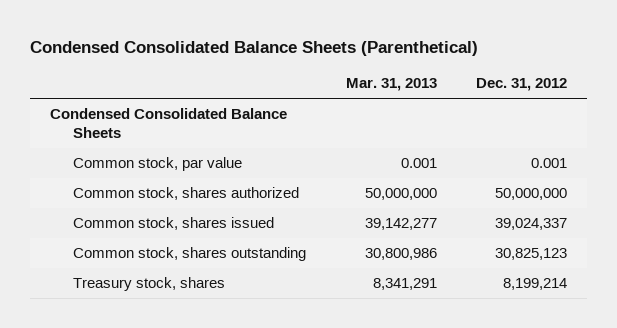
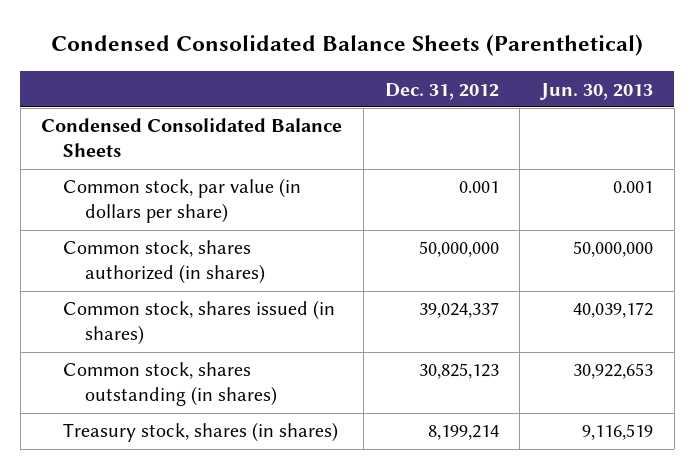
[345,78,437,92] Mar. 31, 2013 -> none
none -> [538,82,653,100] Jun. 30, 2013
[73,156,243,171] Common stock, par value -> [63,178,302,224] Common stock, par value (in dollars per share)
[73,186,300,200] Common stock, shares authorized -> [63,240,266,285] Common stock, shares authorized (in shares)
[73,216,275,230] Common stock, shares issued -> [63,300,336,346] Common stock, shares issued (in shares)
[73,246,307,261] Common stock, shares outstanding -> [63,362,278,407] Common stock, shares outstanding (in shares)
[73,276,226,291] Treasury stock, shares -> [63,422,339,443] Treasury stock, shares (in shares)

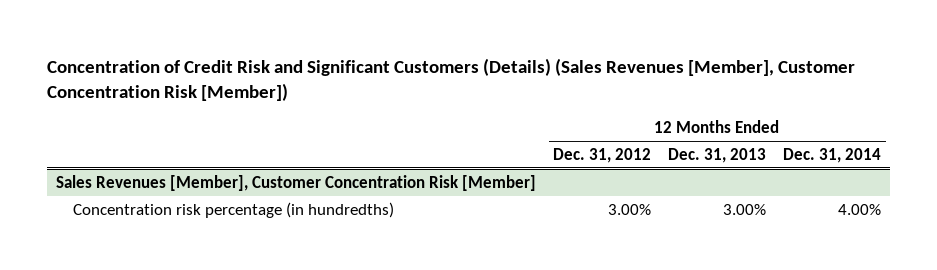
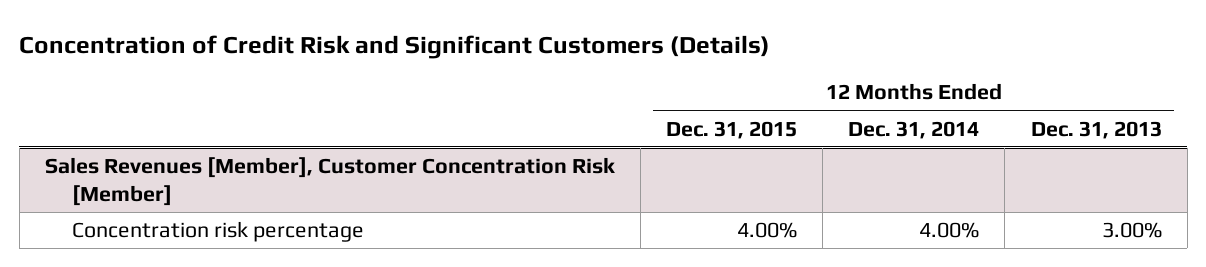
[47,57,856,102] Concentration of Credit Risk and Significant Customers (Details) (Sales Revenues [Member], Customer Concentration Risk [Member]) -> [19,34,771,59] Concentration of Credit Risk and Significant Customers (Details)
[553,148,652,164] Dec. 31, 2012 -> none
none -> [666,120,798,139] Dec. 31, 2015
[73,201,395,218] Concentration risk percentage (in hundredths) -> [71,221,364,243] Concentration risk percentage

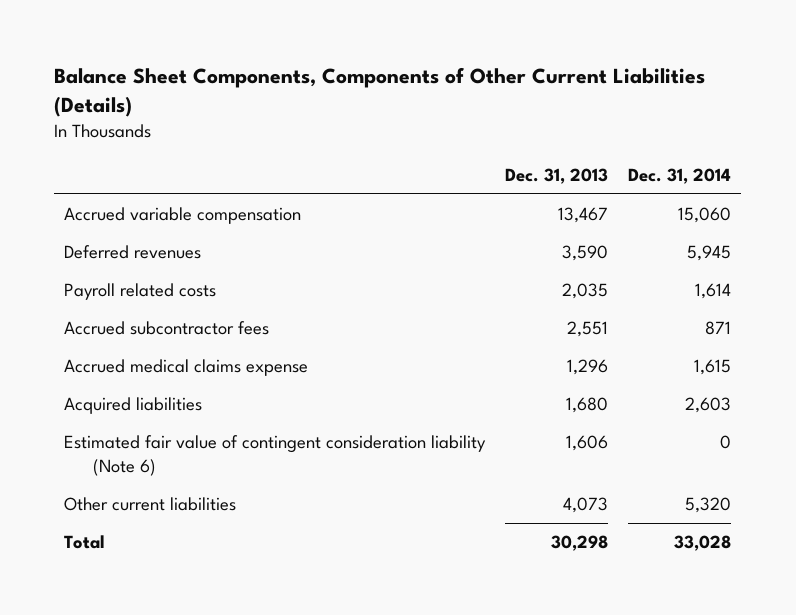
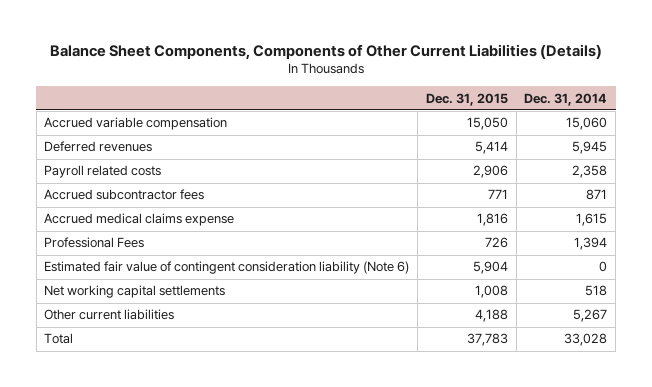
[505,167,609,184] Dec. 31, 2013 -> none
none -> [425,92,508,106] Dec. 31, 2015
[695,283,732,300] 1,614 -> [572,165,608,179] 2,358
[64,397,203,415] Acquired liabilities -> none
none -> [44,237,145,249] Professional Fees
none -> [44,285,226,299] Net working capital settlements
[685,497,732,514] 5,320 -> [573,309,608,323] 5,267

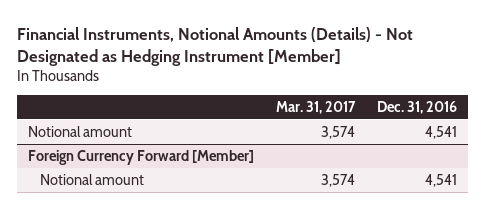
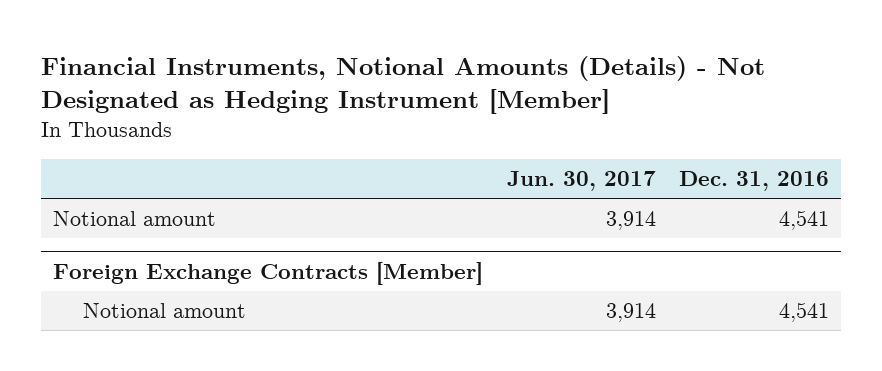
[275,100,356,114] Mar. 31, 2017 -> none
none -> [506,170,656,191] Jun. 30, 2017
[28,149,255,165] Foreign Currency Forward [Member] -> [53,261,484,285] Foreign Exchange Contracts [Member]

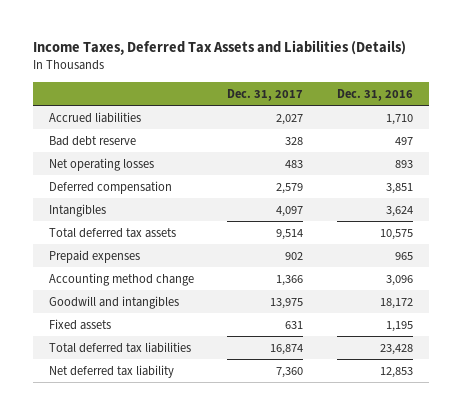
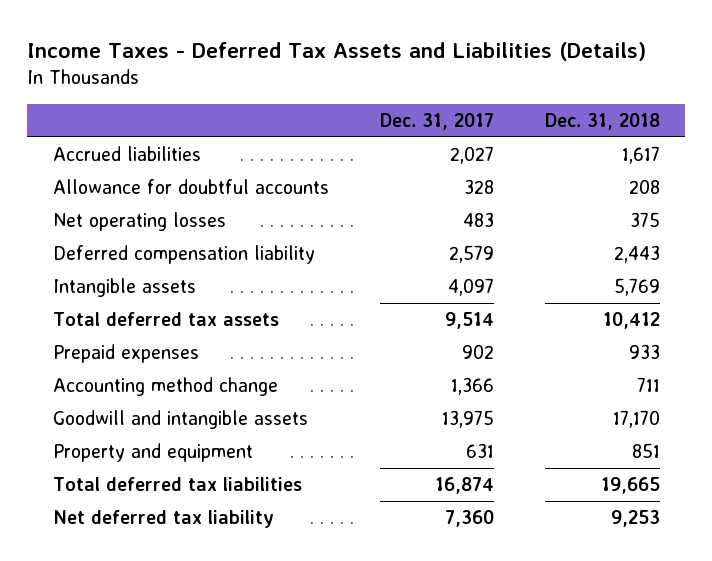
[32,40,406,56] Income Taxes, Deferred Tax Assets and Liabilities (Details) -> [27,41,647,61] Income Taxes - Deferred Tax Assets and Liabilities (Details)
[336,88,413,101] Dec. 31, 2016 -> none
none -> [544,113,660,131] Dec. 31, 2018
[49,135,137,146] Bad debt reserve -> [52,179,329,195] Allowance for doubtful accounts
[49,180,173,194] Deferred compensation -> [52,245,315,265] Deferred compensation liability
[49,203,107,217] Intangibles -> [52,278,196,298] Intangible assets
[49,295,180,309] Goodwill and intangibles -> [52,410,308,430] Goodwill and intangible assets
[49,318,112,330] Fixed assets -> [52,443,253,463] Property and equipment

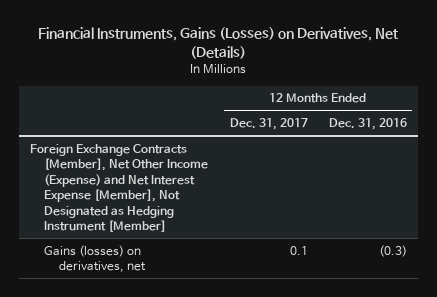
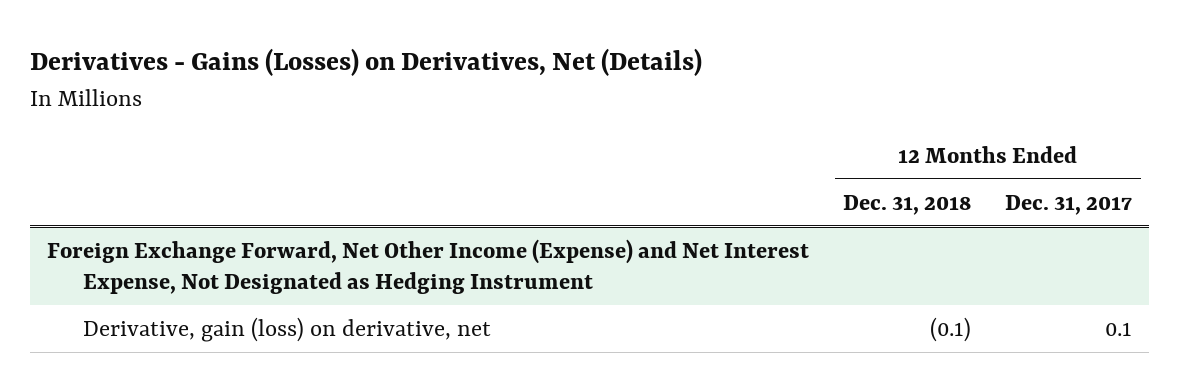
[38,27,399,59] Financial Instruments, Gains (Losses) on Derivatives, Net (Details) -> [29,48,702,77] Derivatives - Gains (Losses) on Derivatives, Net (Details)
[328,118,407,131] Dec. 31, 2016 -> none
none -> [843,194,972,215] Dec. 31, 2018
[29,143,209,233] Foreign Exchange Contracts [Member], Net Other Income (Expense) and Net Interest Expense [Member], Not Designated as Hedging Instrument [Member] -> [47,238,810,294] Foreign Exchange Forward, Net Other Income (Expense) and Net Interest Expense, Not Designated as Hedging Instrument
[44,244,146,274] Gains (losses) on derivatives, net -> [82,316,491,342] Derivative, gain (loss) on derivative, net

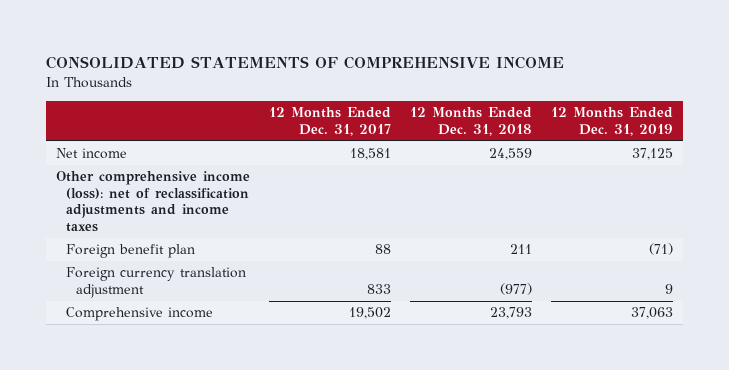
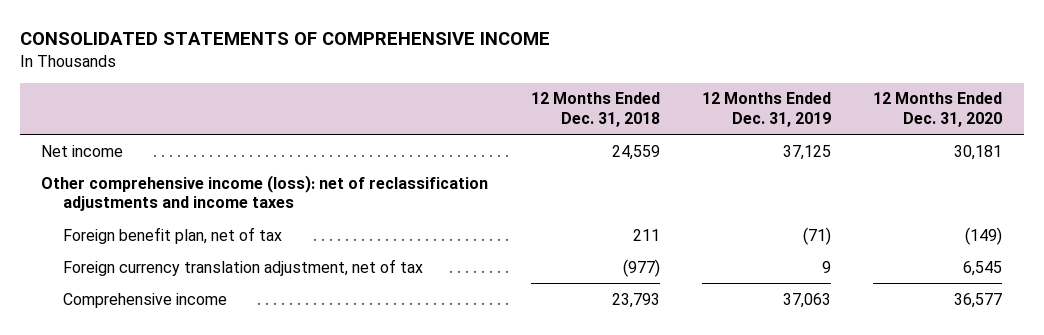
[268,107,391,136] 12 Months Ended Dec. 31, 2017 -> none
none -> [873,92,1003,128] 12 Months Ended Dec. 31, 2020
[65,244,195,259] Foreign benefit plan -> [62,226,282,244] Foreign benefit plan, net of tax
[65,267,246,298] Foreign currency translation adjustment -> [62,258,423,276] Foreign currency translation adjustment, net of tax

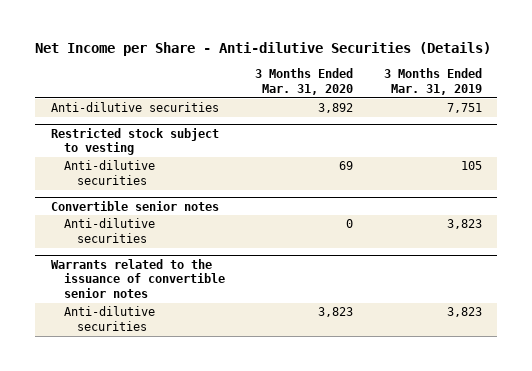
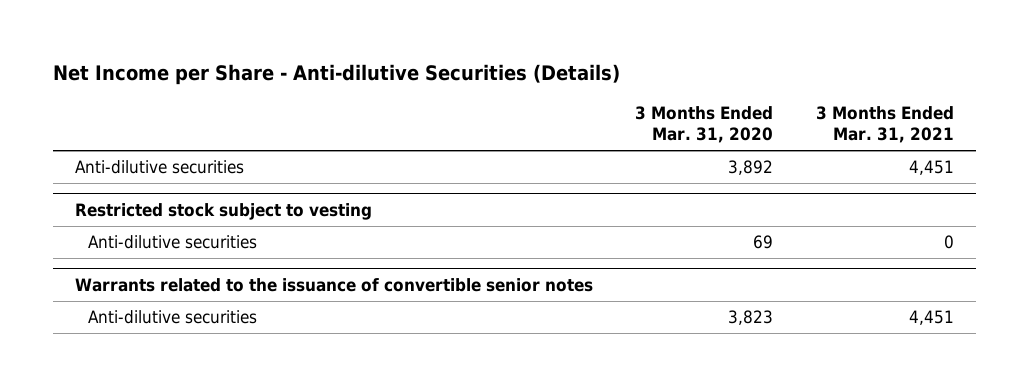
[383,68,482,95] 3 Months Ended Mar. 31, 2019 -> none
none -> [816,106,955,144] 3 Months Ended Mar. 31, 2021
[50,200,219,211] Convertible senior notes -> none
[63,218,155,243] Anti-dilutive securities -> none

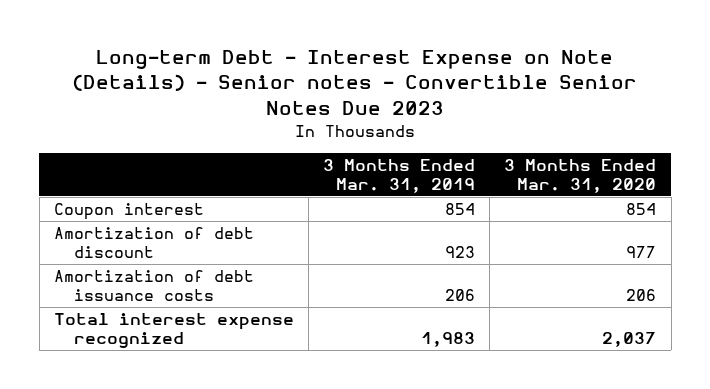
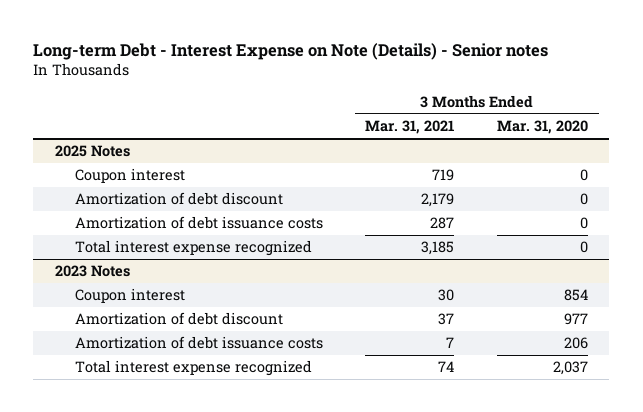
[72,50,638,115] Long-term Debt - Interest Expense on Note (Details) - Senior notes - Convertible Senior Notes Due 2023 -> [33,42,549,60] Long-term Debt - Interest Expense on Note (Details) - Senior notes
[323,158,476,194] 3 Months Ended Mar. 31, 2019 -> none
none -> [365,120,455,135] Mar. 31, 2021
none -> [54,145,130,158] 2025 Notes
none -> [74,168,185,184] Coupon interest
none -> [74,192,283,206] Amortization of debt discount
none -> [74,216,323,230] Amortization of debt issuance costs
none -> [74,240,312,257] Total interest expense recognized
none -> [54,265,130,278] 2023 Notes

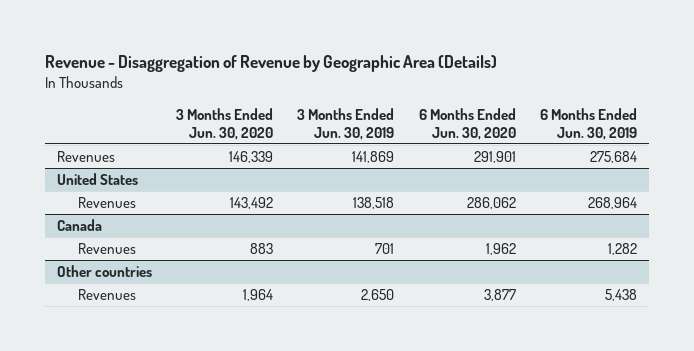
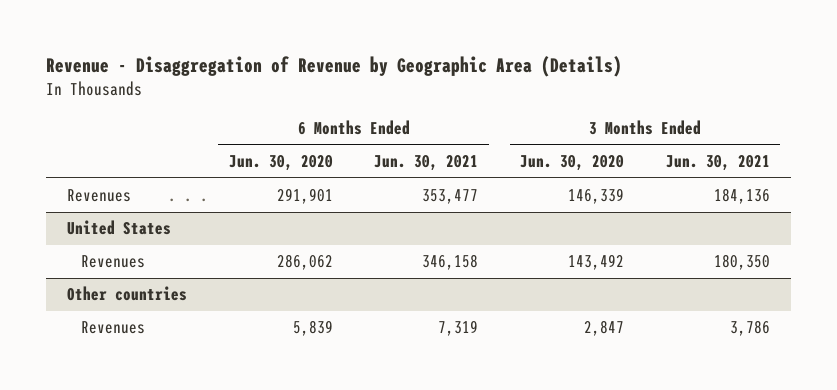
[297,108,395,140] 3 Months Ended Jun. 30, 2019 -> none
[540,108,638,140] 6 Months Ended Jun. 30, 2019 -> none
none -> [374,155,479,172] Jun. 30, 2021
none -> [665,155,770,172] Jun. 30, 2021
[56,219,102,232] Canada -> none
[77,243,136,255] Revenues -> none
[243,289,274,302] 1,964 -> [584,320,625,337] 2,847
[483,289,516,302] 3,877 -> [292,320,333,337] 5,839

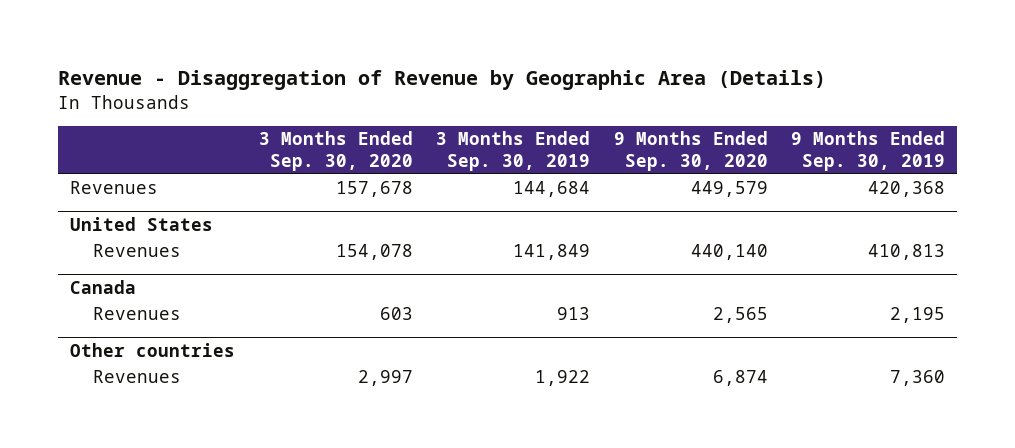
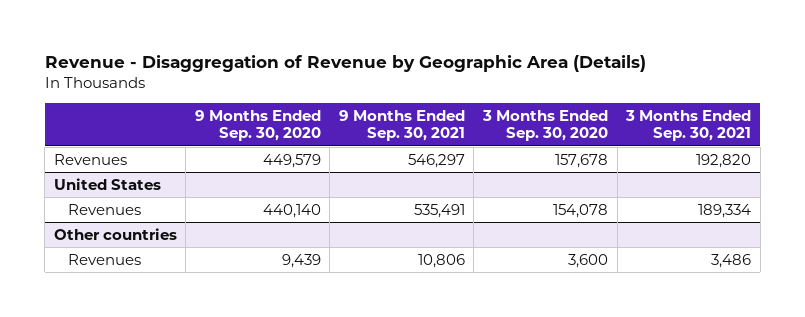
[436,131,591,172] 3 Months Ended Sep. 30, 2019 -> none
[791,131,946,172] 9 Months Ended Sep. 30, 2019 -> none
none -> [338,109,465,142] 9 Months Ended Sep. 30, 2021
none -> [625,109,752,142] 3 Months Ended Sep. 30, 2021
[69,280,136,295] Canada -> none
[93,307,182,321] Revenues -> none
[357,370,413,387] 2,997 -> [568,253,609,268] 3,600
[712,370,768,387] 6,874 -> [281,253,321,268] 9,439

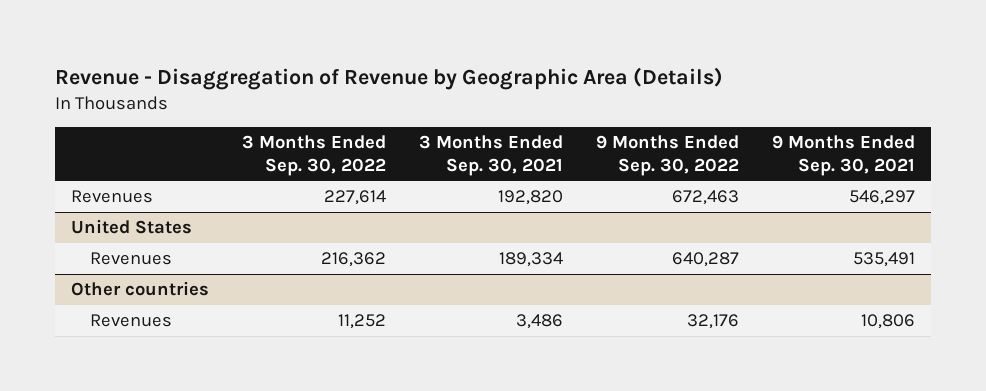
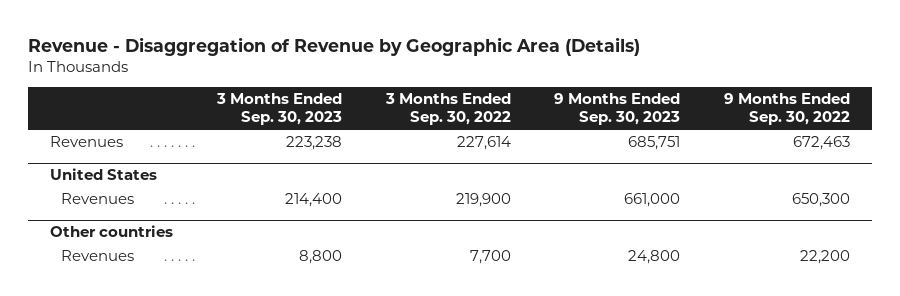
[419,135,564,176] 3 Months Ended Sep. 30, 2021 -> none
[771,135,915,176] 9 Months Ended Sep. 30, 2021 -> none
none -> [215,93,342,126] 3 Months Ended Sep. 30, 2023
none -> [554,93,681,126] 9 Months Ended Sep. 30, 2023
[321,252,387,268] 216,362 -> [455,193,511,208] 219,900
[671,252,739,268] 640,287 -> [792,193,851,208] 650,300
[338,314,387,330] 11,252 -> [469,250,511,265] 7,700
[686,314,739,330] 32,176 -> [800,250,851,265] 22,200

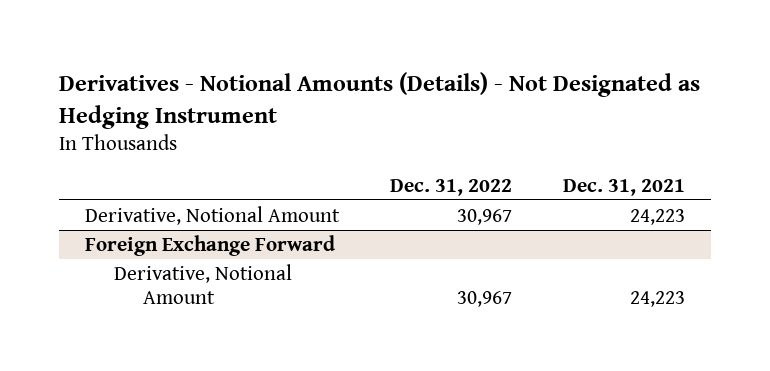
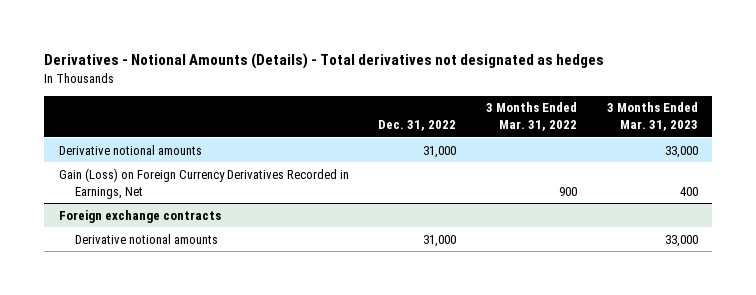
[59,72,701,129] Derivatives - Notional Amounts (Details) - Not Designated as Hedging Instrument -> [44,52,605,69] Derivatives - Notional Amounts (Details) - Total derivatives not designated as hedges
[563,178,686,196] Dec. 31, 2021 -> none
none -> [486,102,578,132] 3 Months Ended Mar. 31, 2022
none -> [606,102,698,132] 3 Months Ended Mar. 31, 2023
[84,205,340,225] Derivative, Notional Amount -> [58,144,202,155] Derivative notional amounts
[457,208,513,225] 30,967 -> [423,145,457,158] 31,000
none -> [58,167,349,199] Gain (Loss) on Foreign Currency Derivatives Recorded in Earnings, Net
[84,234,335,256] Foreign Exchange Forward -> [58,209,221,223] Foreign exchange contracts
[113,263,292,304] Derivative, Notional Amount -> [74,233,218,244] Derivative notional amounts
[457,290,513,307] 30,967 -> [423,234,457,247] 31,000

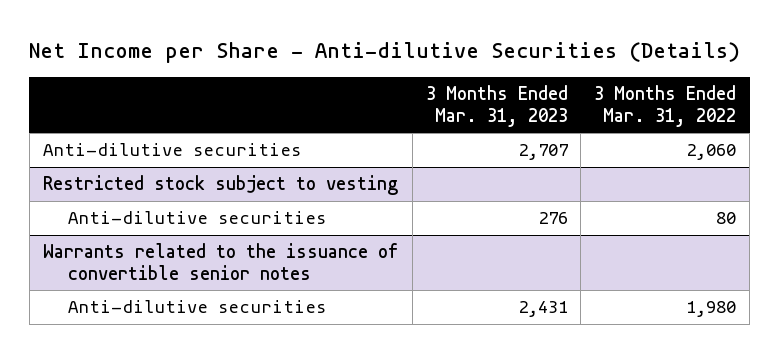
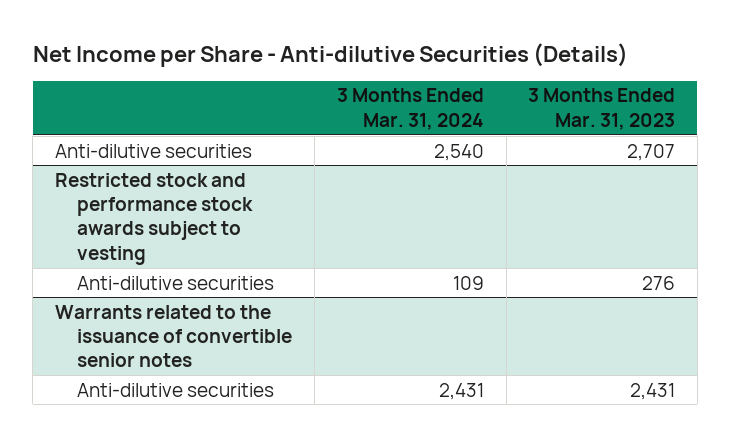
[594,85,737,127] 3 Months Ended Mar. 31, 2022 -> none
none -> [336,88,484,130] 3 Months Ended Mar. 31, 2024
[42,175,398,196] Restricted stock subject to vesting -> [54,172,254,265] Restricted stock and performance stock awards subject to vesting

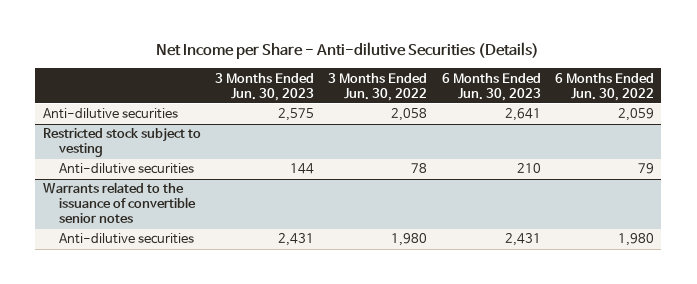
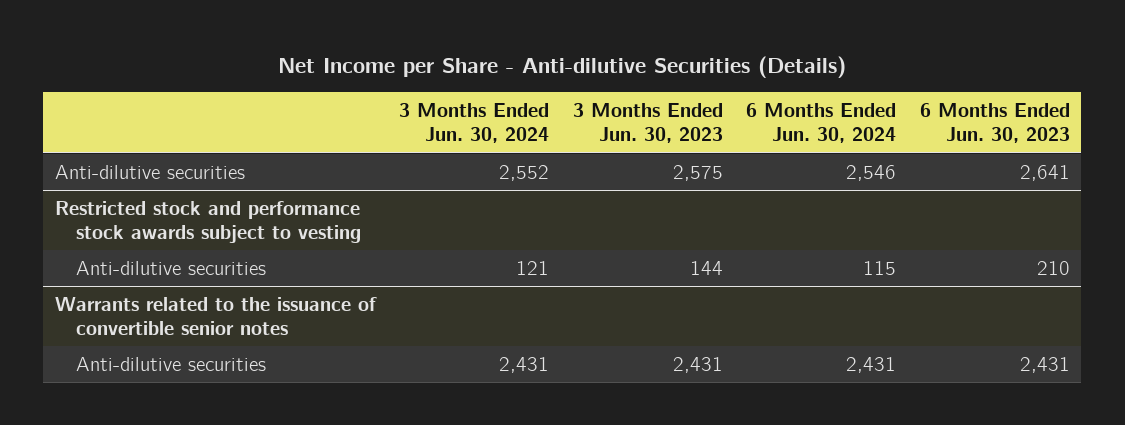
[328,72,428,101] 3 Months Ended Jun. 30, 2022 -> none
[555,72,655,101] 6 Months Ended Jun. 30, 2022 -> none
none -> [399,103,550,144] 3 Months Ended Jun. 30, 2024
none -> [746,103,897,144] 6 Months Ended Jun. 30, 2024
[42,128,201,158] Restricted stock subject to vesting -> [54,200,361,243] Restricted stock and performance stock awards subject to vesting

